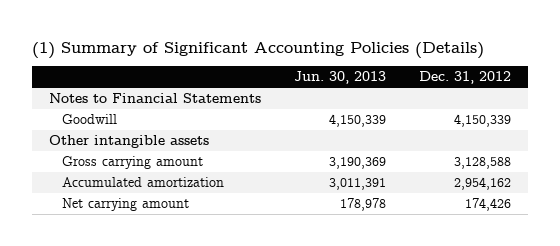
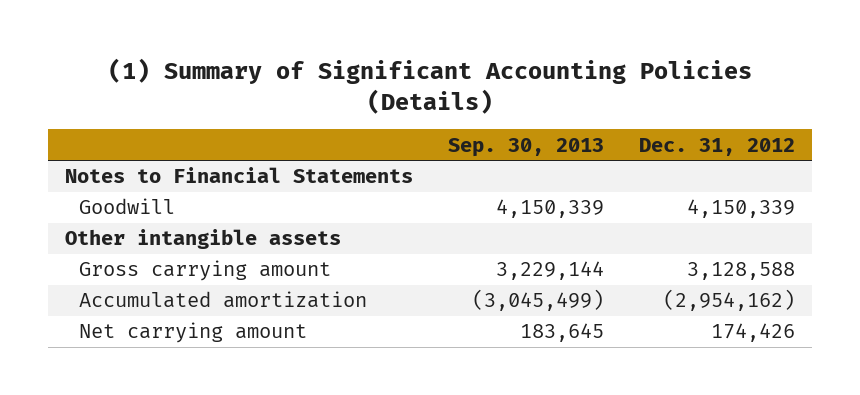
[294,71,387,85] Jun. 30, 2013 -> none
none -> [447,137,604,157] Sep. 30, 2013
[454,177,512,191] 2,954,162 -> [662,289,795,312] (2,954,162)

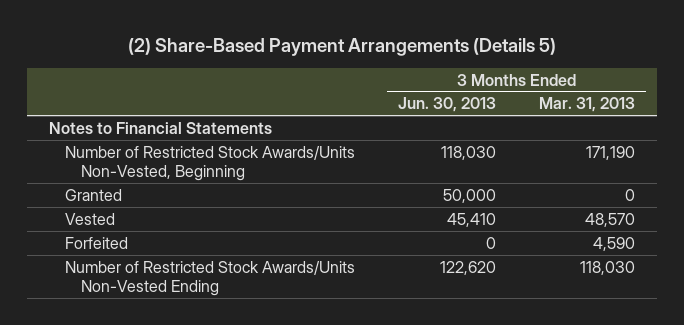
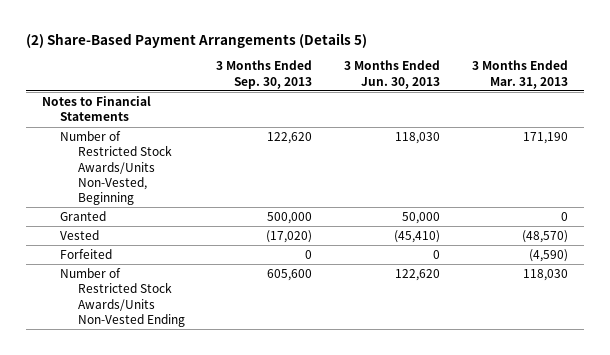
none -> [216,60,313,89] 3 Months Ended Sep. 30, 2013
[447,212,497,227] 45,410 -> [394,229,441,243] (45,410)
[585,212,636,227] 48,570 -> [521,229,568,243] (48,570)
[593,236,636,251] 4,590 -> [528,248,568,262] (4,590)

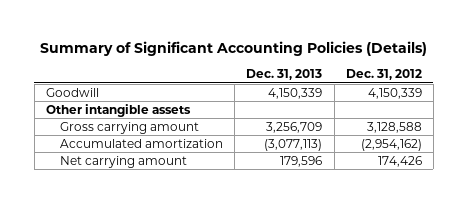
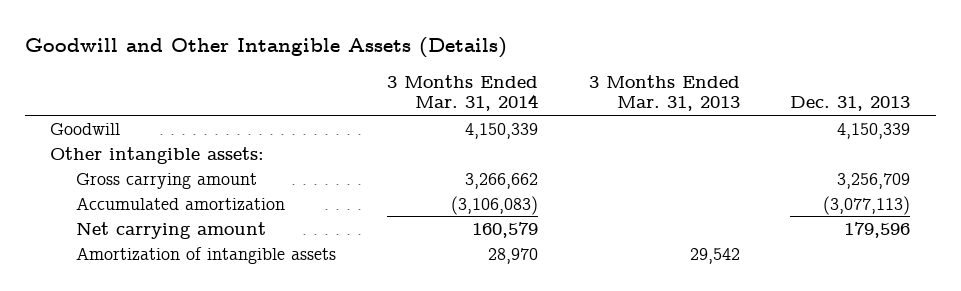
[39,41,427,57] Summary of Significant Accounting Policies (Details) -> [25,36,508,58] Goodwill and Other Intangible Assets (Details)
[345,69,422,81] Dec. 31, 2012 -> none
none -> [386,74,538,112] 3 Months Ended Mar. 31, 2014
none -> [588,74,740,112] 3 Months Ended Mar. 31, 2013
[45,103,191,117] Other intangible assets -> [50,146,265,164] Other intangible assets:
none -> [76,246,337,264] Amortization of intangible assets

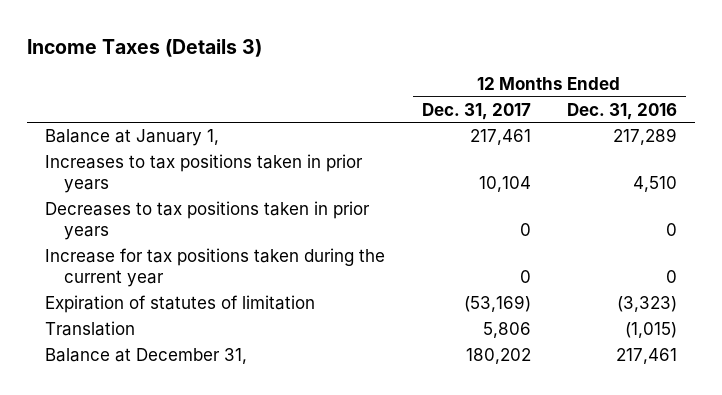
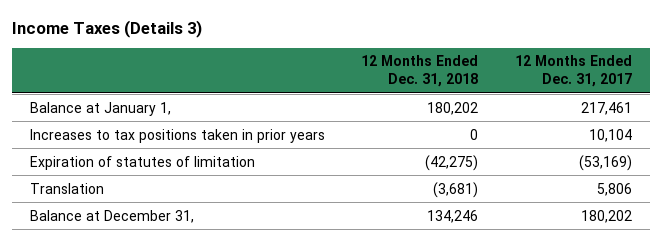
[566,102,677,120] Dec. 31, 2016 -> none
none -> [361,55,479,88] 12 Months Ended Dec. 31, 2018
[45,201,371,241] Decreases to tax positions taken in prior years -> none
[45,248,386,288] Increase for tax positions taken during the current year -> none

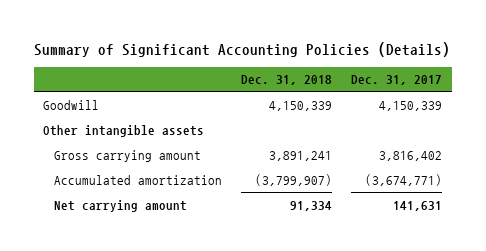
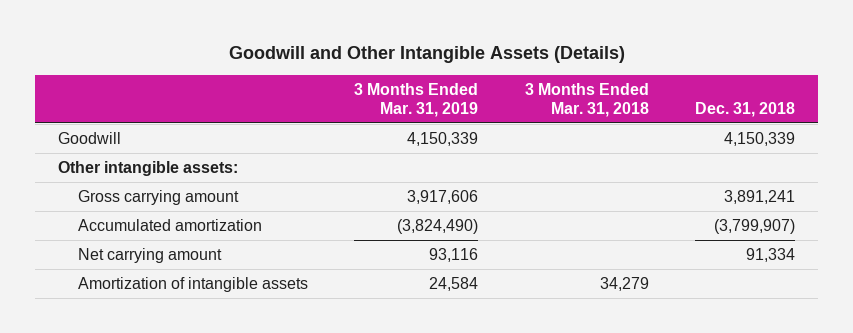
[33,41,450,57] Summary of Significant Accounting Policies (Details) -> [228,46,625,64] Goodwill and Other Intangible Assets (Details)
[351,75,443,86] Dec. 31, 2017 -> none
none -> [354,82,479,117] 3 Months Ended Mar. 31, 2019
none -> [524,82,649,117] 3 Months Ended Mar. 31, 2018
[43,124,205,137] Other intangible assets -> [58,160,239,176] Other intangible assets:
none -> [77,276,308,292] Amortization of intangible assets

